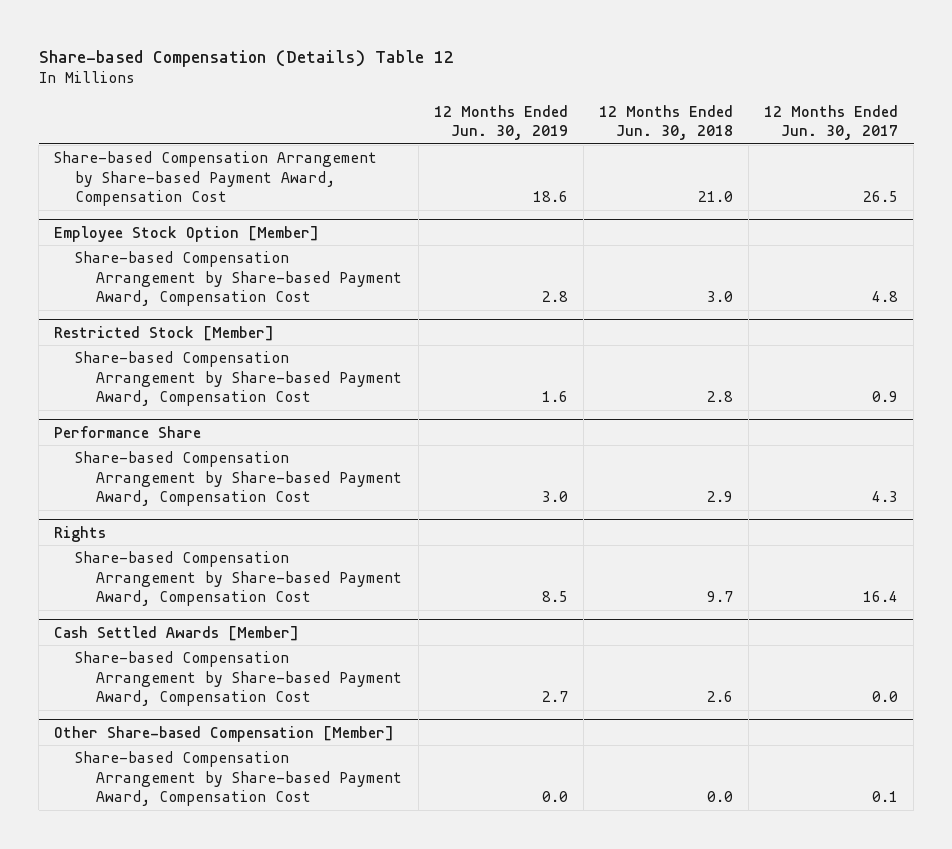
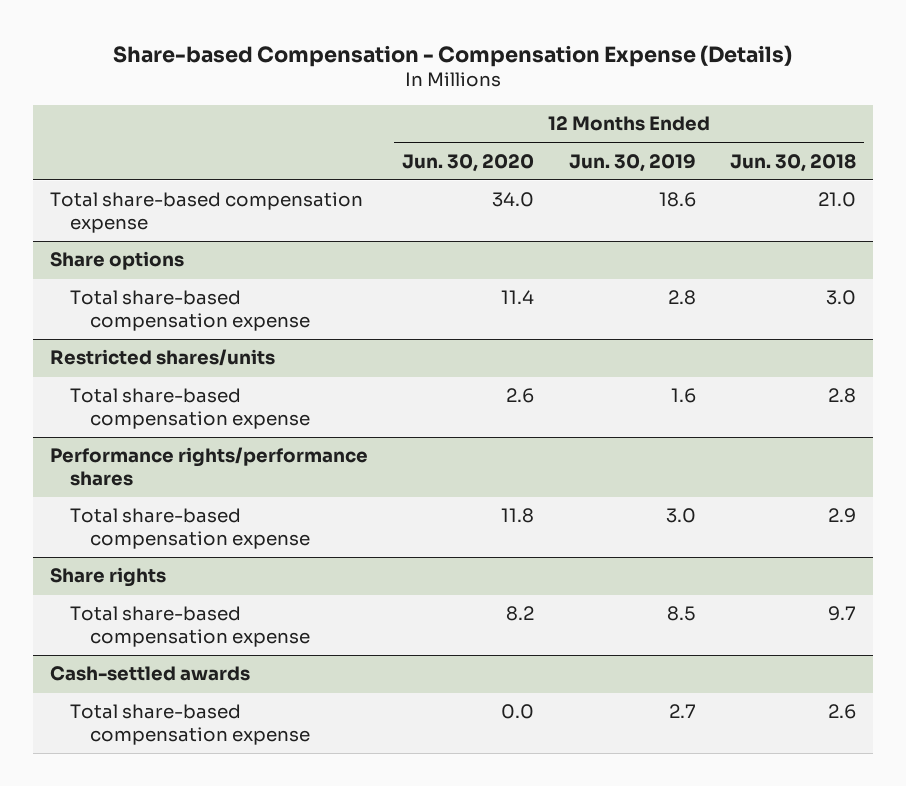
[38,49,454,67] Share-based Compensation (Details) Table 12 -> [112,44,792,67] Share-based Compensation - Compensation Expense (Details)
[764,104,899,141] 12 Months Ended Jun. 30, 2017 -> none
none -> [402,153,535,172] Jun. 30, 2020
[54,425,202,438] Performance Share -> none
[54,725,395,742] Other Share-based Compensation [Member] -> none
[75,750,403,807] Share-based Compensation Arrangement by Share-based Payment Award, Compensation Cost -> none
[54,150,378,207] Share-based Compensation Arrangement by Share-based Payment Award, Compensation Cost -> [50,192,364,234] Total share-based compensation expense
[54,225,320,242] Employee Stock Option [Member] -> [50,251,185,271] Share options
[75,250,403,307] Share-based Compensation Arrangement by Share-based Payment Award, Compensation Cost -> [70,290,310,332] Total share-based compensation expense
[54,325,275,341] Restricted Stock [Member] -> [50,349,276,367] Restricted shares/units
[75,350,403,407] Share-based Compensation Arrangement by Share-based Payment Award, Compensation Cost -> [70,388,310,430] Total share-based compensation expense
none -> [50,447,369,487] Performance rights/performance shares
[75,450,403,507] Share-based Compensation Arrangement by Share-based Payment Award, Compensation Cost -> [70,508,310,550] Total share-based compensation expense
[54,525,107,542] Rights -> [50,567,167,588] Share rights
[75,550,403,607] Share-based Compensation Arrangement by Share-based Payment Award, Compensation Cost -> [70,606,310,648] Total share-based compensation expense
[54,625,300,641] Cash Settled Awards [Member] -> [50,666,251,682] Cash-settled awards
[75,650,403,707] Share-based Compensation Arrangement by Share-based Payment Award, Compensation Cost -> [70,704,310,746] Total share-based compensation expense

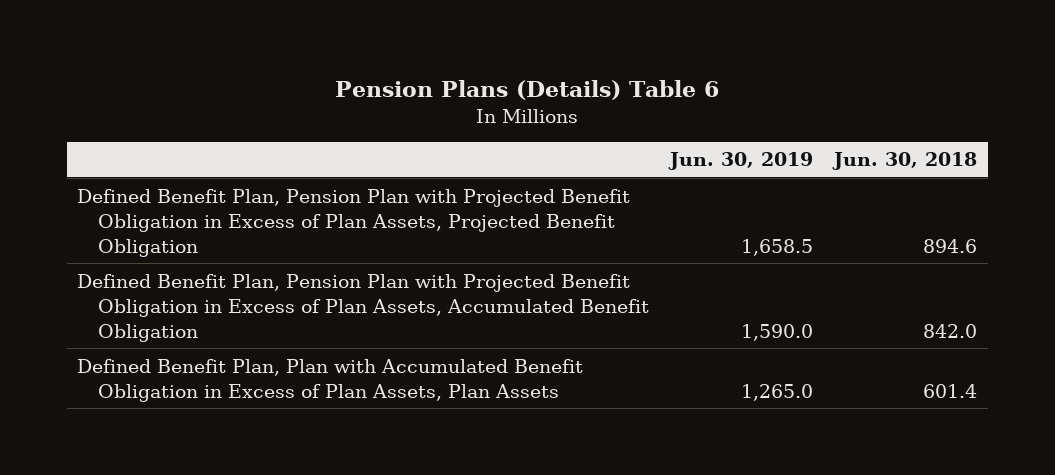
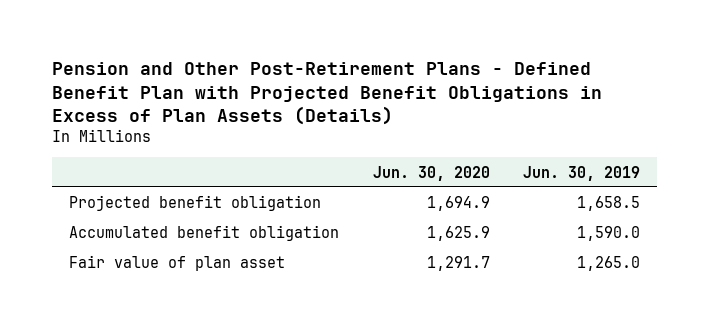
[335,79,720,100] Pension Plans (Details) Table 6 -> [52,62,603,126] Pension and Other Post-Retirement Plans - Defined Benefit Plan with Projected Benefit Obligations in Excess of Plan Assets (Details)
[832,152,978,171] Jun. 30, 2018 -> none
none -> [372,165,490,181] Jun. 30, 2020
[77,188,631,257] Defined Benefit Plan, Pension Plan with Projected Benefit Obligation in Excess of Plan Assets, Projected Benefit Obligation -> [68,195,321,212] Projected benefit obligation
[77,273,650,342] Defined Benefit Plan, Pension Plan with Projected Benefit Obligation in Excess of Plan Assets, Accumulated Benefit Obligation -> [68,225,339,242] Accumulated benefit obligation
[77,358,584,402] Defined Benefit Plan, Plan with Accumulated Benefit Obligation in Excess of Plan Assets, Plan Assets -> [68,255,285,272] Fair value of plan asset

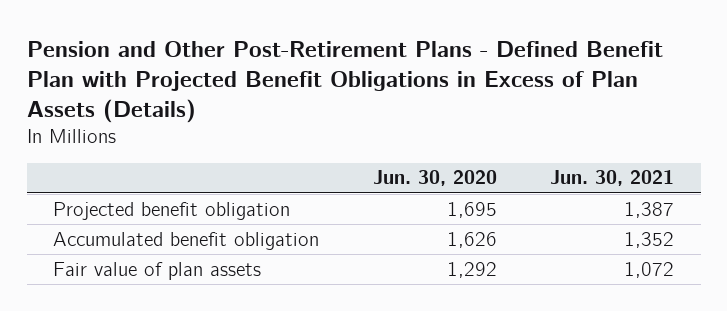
[523,165,641,181] Jun. 30, 2019 -> none
none -> [550,170,675,187] Jun. 30, 2021
[426,196,490,212] 1,694.9 -> [446,201,497,218] 1,695
[426,226,490,242] 1,625.9 -> [446,231,497,248] 1,626
[68,255,285,272] Fair value of plan asset -> [53,261,262,280] Fair value of plan assets
[426,256,490,272] 1,291.7 -> [446,261,497,278] 1,292

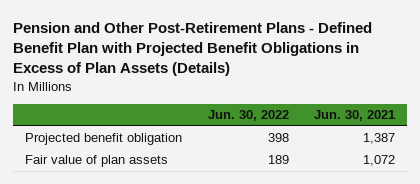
[372,170,497,187] Jun. 30, 2020 -> none
none -> [207,110,289,122] Jun. 30, 2022
[53,231,320,250] Accumulated benefit obligation -> none

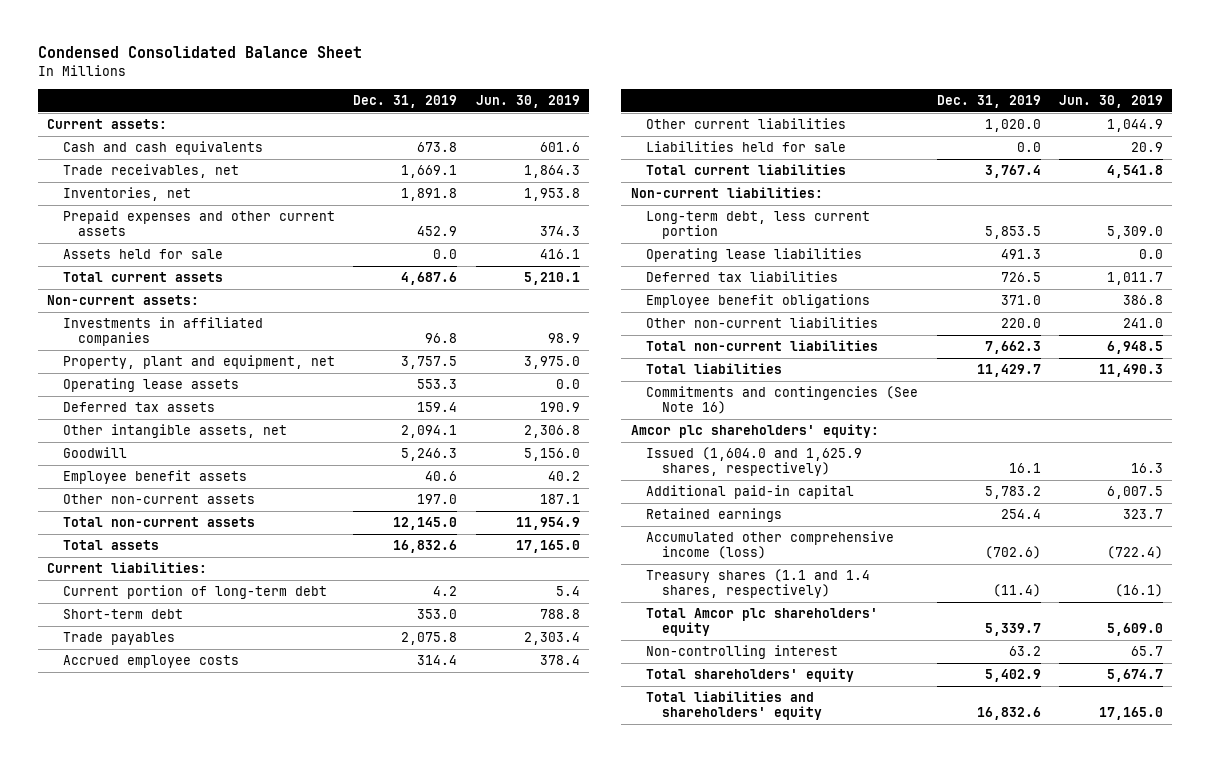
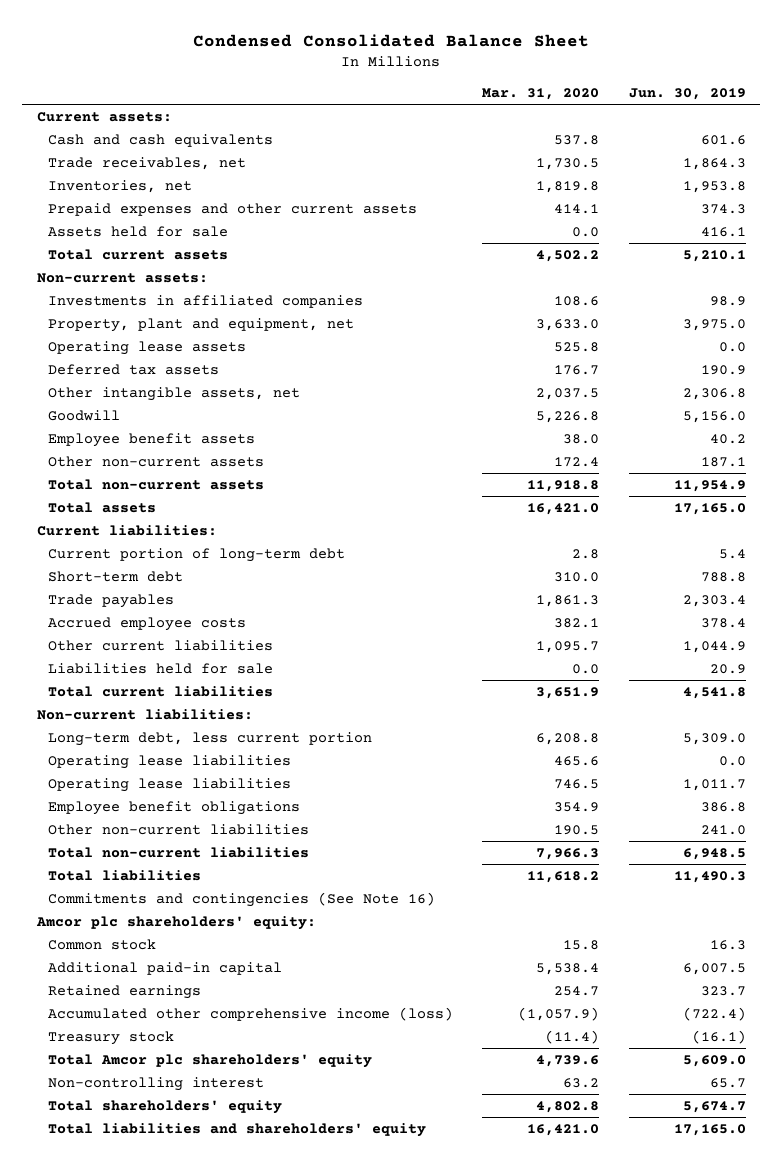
[353,95,458,109] Dec. 31, 2019 -> none
none -> [482,88,600,101] Mar. 31, 2020
[646,271,839,283] Deferred tax liabilities -> [48,777,292,792] Operating lease liabilities
[646,447,863,477] Issued (1,604.0 and 1,625.9 shares, respectively) -> [48,938,157,950] Common stock
[646,569,871,599] Treasury shares (1.1 and 1.4 shares, respectively) -> [48,1030,175,1045] Treasury stock

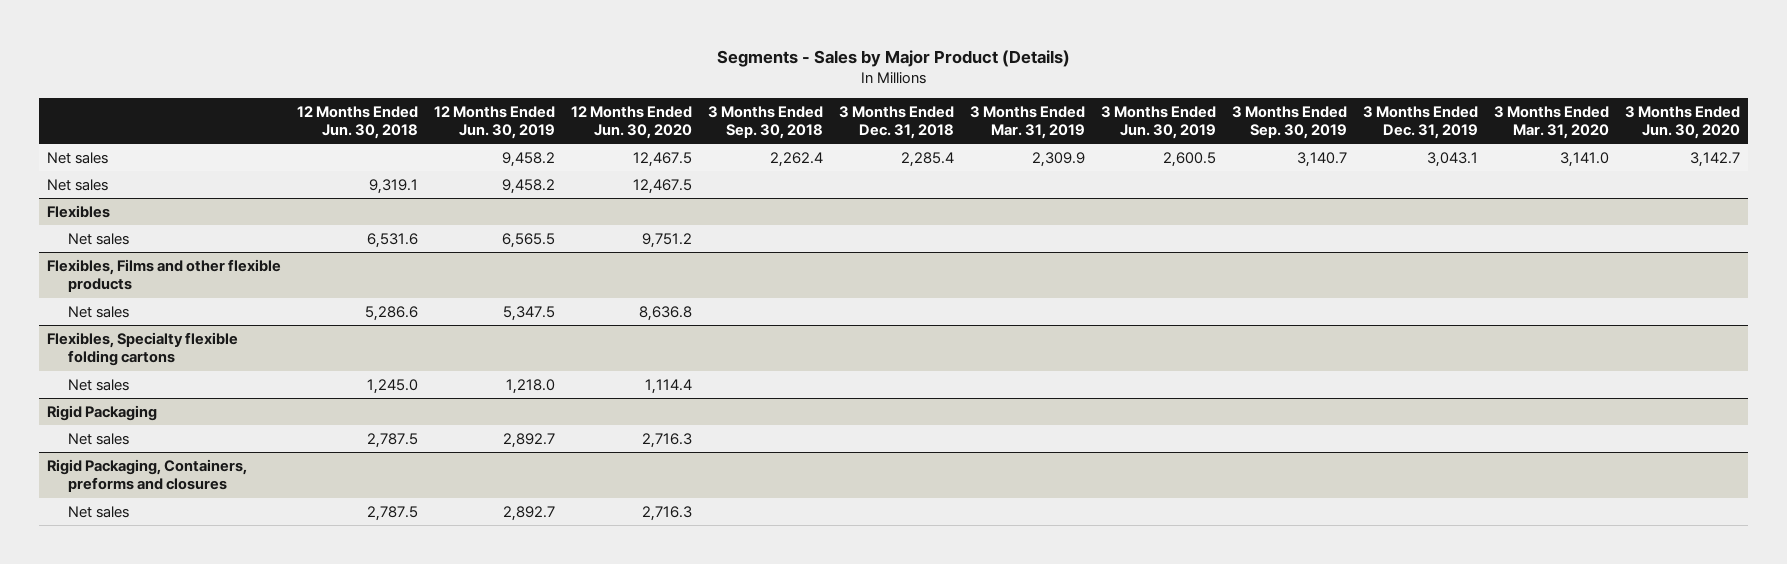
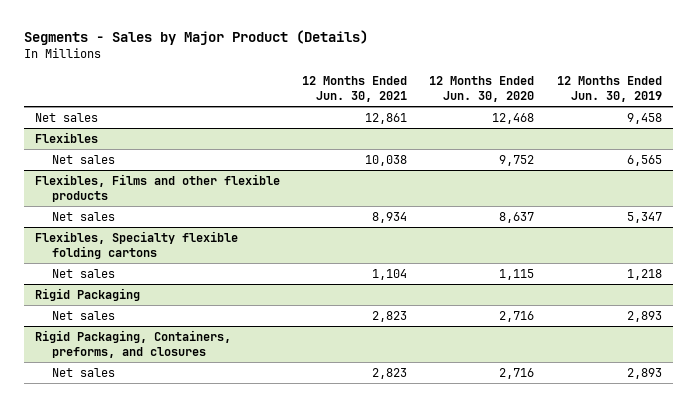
[297,105,419,140] 12 Months Ended Jun. 30, 2018 -> none
[708,105,824,140] 3 Months Ended Sep. 30, 2018 -> none
[839,105,955,140] 3 Months Ended Dec. 31, 2018 -> none
[970,105,1086,140] 3 Months Ended Mar. 31, 2019 -> none
[1101,105,1217,140] 3 Months Ended Jun. 30, 2019 -> none
[1231,105,1347,140] 3 Months Ended Sep. 30, 2019 -> none
[1362,105,1478,140] 3 Months Ended Dec. 31, 2019 -> none
[1493,105,1609,140] 3 Months Ended Mar. 31, 2020 -> none
[1624,105,1740,140] 3 Months Ended Jun. 30, 2020 -> none
none -> [302,76,408,103] 12 Months Ended Jun. 30, 2021
[47,178,109,191] Net sales -> none
[502,151,556,167] 9,458.2 -> [626,112,662,124] 9,458
[633,151,693,167] 12,467.5 -> [492,112,535,124] 12,468
[502,232,556,248] 6,565.5 -> [626,154,662,166] 6,565
[642,232,693,248] 9,751.2 -> [499,154,535,166] 9,752
[503,305,556,321] 5,347.5 -> [626,211,662,223] 5,347
[639,305,693,321] 8,636.8 -> [499,211,535,223] 8,637
[506,378,556,394] 1,218.0 -> [626,268,662,280] 1,218
[645,378,693,394] 1,114.4 -> [499,268,535,280] 1,115
[503,432,556,448] 2,892.7 -> [626,310,662,322] 2,893
[642,432,693,448] 2,716.3 -> [499,310,535,322] 2,716
[47,458,248,493] Rigid Packaging, Containers, preforms and closures -> [34,329,231,359] Rigid Packaging, Containers, preforms, and closures
[503,505,556,521] 2,892.7 -> [626,367,662,379] 2,893
[642,505,693,521] 2,716.3 -> [499,367,535,379] 2,716

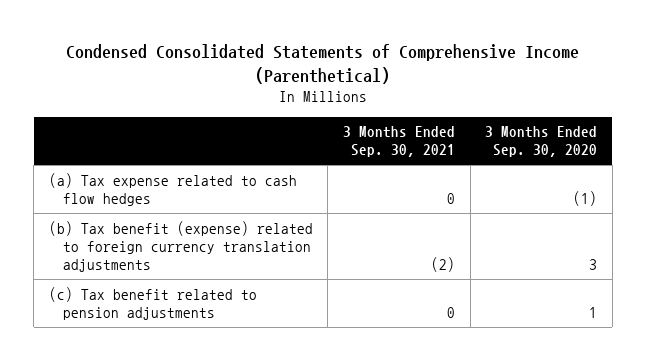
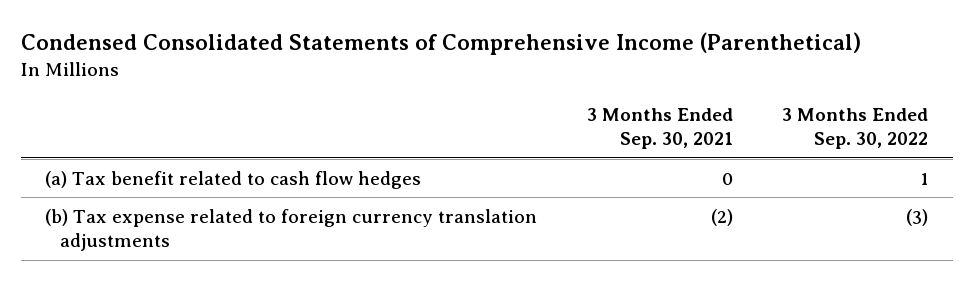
[485,126,598,158] 3 Months Ended Sep. 30, 2020 -> none
none -> [782,107,929,150] 3 Months Ended Sep. 30, 2022
[48,286,257,320] (c) Tax benefit related to pension adjustments -> none
[48,172,297,206] (a) Tax expense related to cash flow hedges -> [45,170,422,189] (a) Tax benefit related to cash flow hedges
[48,220,313,273] (b) Tax benefit (expense) related to foreign currency translation adjustments -> [45,208,538,252] (b) Tax expense related to foreign currency translation adjustments

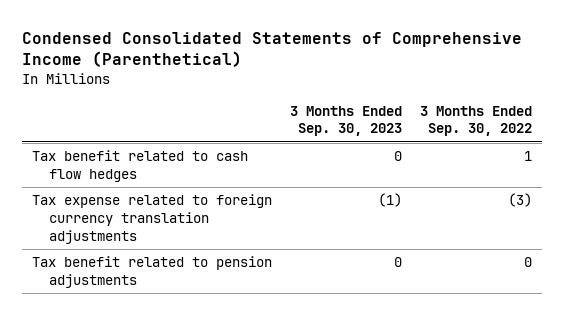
[586,107,733,150] 3 Months Ended Sep. 30, 2021 -> none
none -> [289,105,402,137] 3 Months Ended Sep. 30, 2023
[45,170,422,189] (a) Tax benefit related to cash flow hedges -> [31,150,248,182] Tax benefit related to cash flow hedges
[45,208,538,252] (b) Tax expense related to foreign currency translation adjustments -> [31,194,272,244] Tax expense related to foreign currency translation adjustments
none -> [31,256,272,288] Tax benefit related to pension adjustments

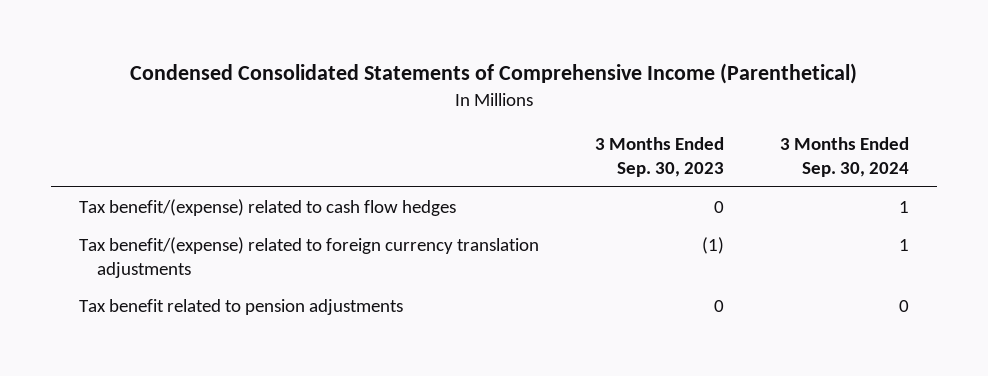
[420,105,533,137] 3 Months Ended Sep. 30, 2022 -> none
none -> [780,137,910,178] 3 Months Ended Sep. 30, 2024
[31,150,248,182] Tax benefit related to cash flow hedges -> [78,198,456,216] Tax benefit/(expense) related to cash flow hedges
[31,194,272,244] Tax expense related to foreign currency translation adjustments -> [78,236,539,278] Tax benefit/(expense) related to foreign currency translation adjustments

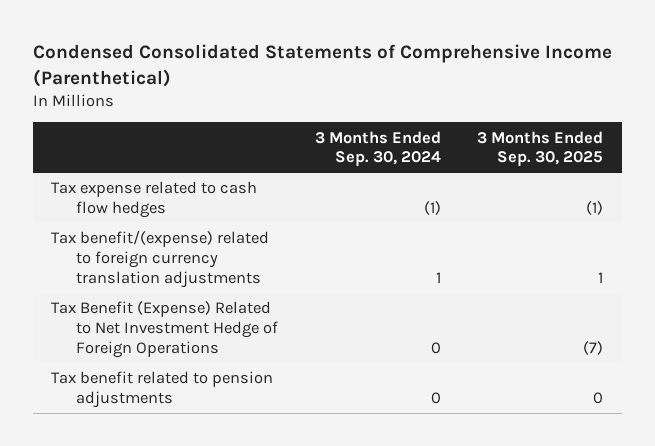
[595,137,725,178] 3 Months Ended Sep. 30, 2023 -> none
none -> [477,130,604,167] 3 Months Ended Sep. 30, 2025
[78,198,456,216] Tax benefit/(expense) related to cash flow hedges -> [51,181,258,219] Tax expense related to cash flow hedges
[899,200,910,213] 1 -> [423,201,441,216] (1)
none -> [51,301,278,358] Tax Benefit (Expense) Related to Net Investment Hedge of Foreign Operations

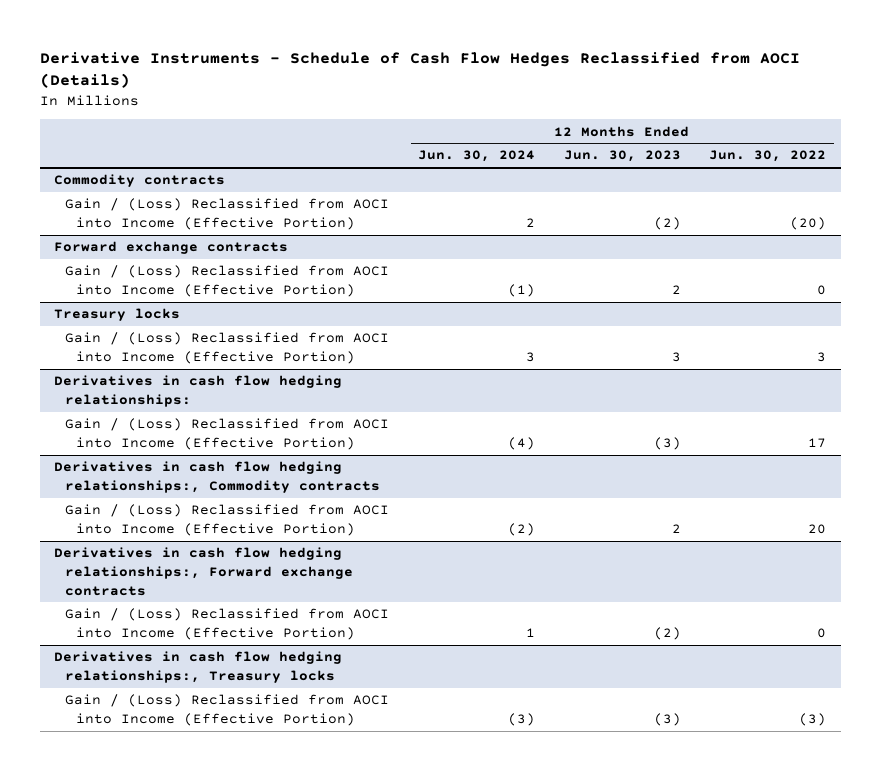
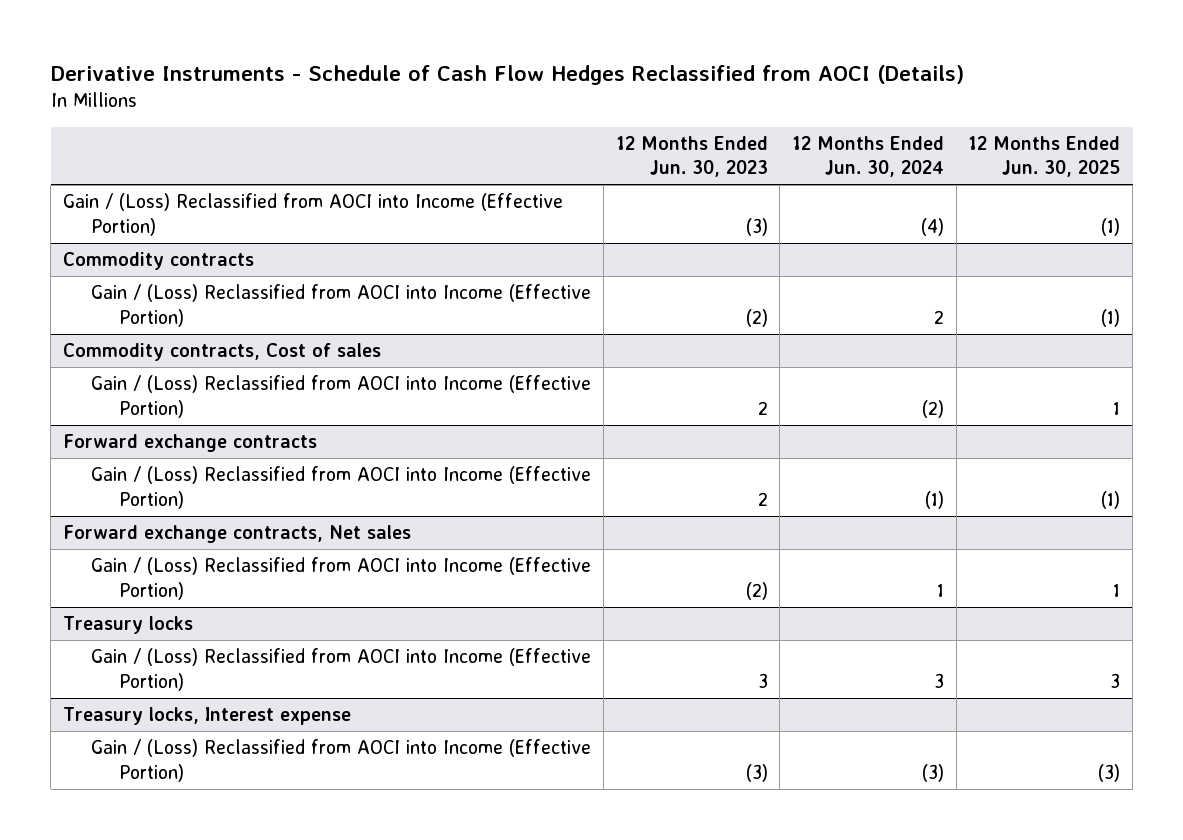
[709,150,827,163] Jun. 30, 2022 -> none
none -> [968,135,1121,178] 12 Months Ended Jun. 30, 2025
none -> [63,193,564,236] Gain / (Loss) Reclassified from AOCI into Income (Effective Portion)
none -> [63,343,382,362] Commodity contracts, Cost of sales
none -> [91,375,592,418] Gain / (Loss) Reclassified from AOCI into Income (Effective Portion)
none -> [63,525,412,544] Forward exchange contracts, Net sales
none -> [91,557,592,600] Gain / (Loss) Reclassified from AOCI into Income (Effective Portion)
[54,375,343,407] Derivatives in cash flow hedging relationships: -> none
[65,418,390,450] Gain / (Loss) Reclassified from AOCI into Income (Effective Portion) -> none
[54,461,381,493] Derivatives in cash flow hedging relationships:, Commodity contracts -> none
[65,504,390,536] Gain / (Loss) Reclassified from AOCI into Income (Effective Portion) -> none
[54,547,354,596] Derivatives in cash flow hedging relationships:, Forward exchange contracts -> none
[65,608,390,640] Gain / (Loss) Reclassified from AOCI into Income (Effective Portion) -> none
[54,651,343,683] Derivatives in cash flow hedging relationships:, Treasury locks -> none
none -> [63,707,352,726] Treasury locks, Interest expense

